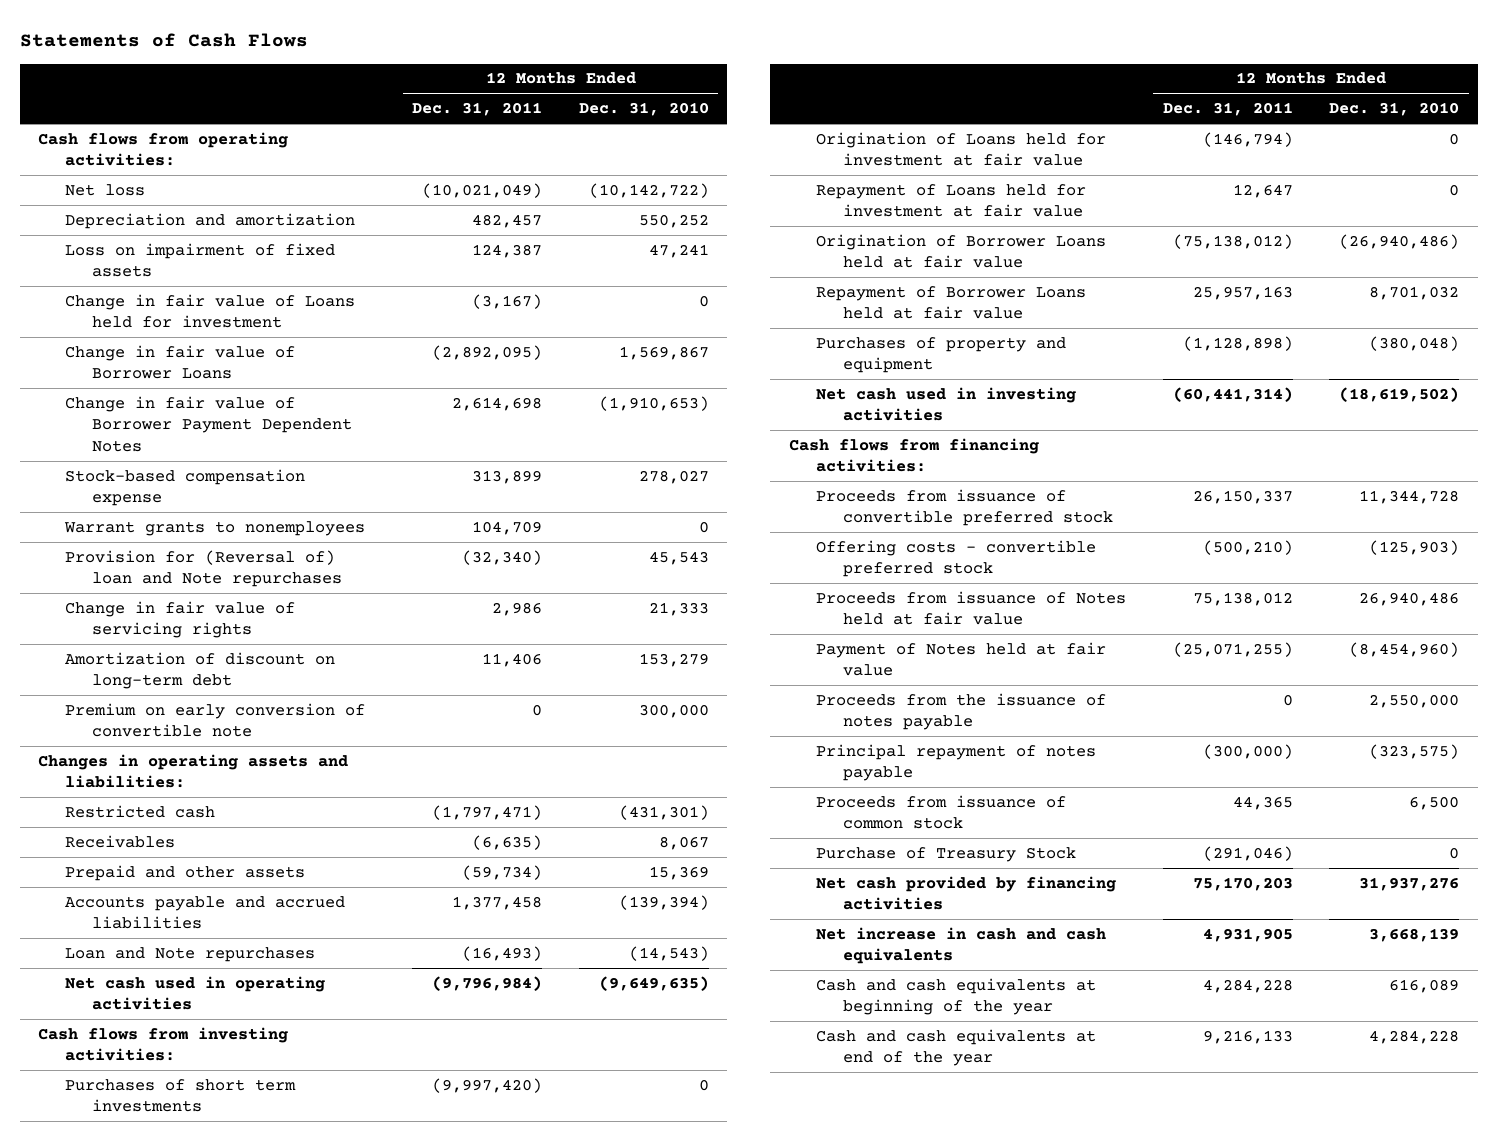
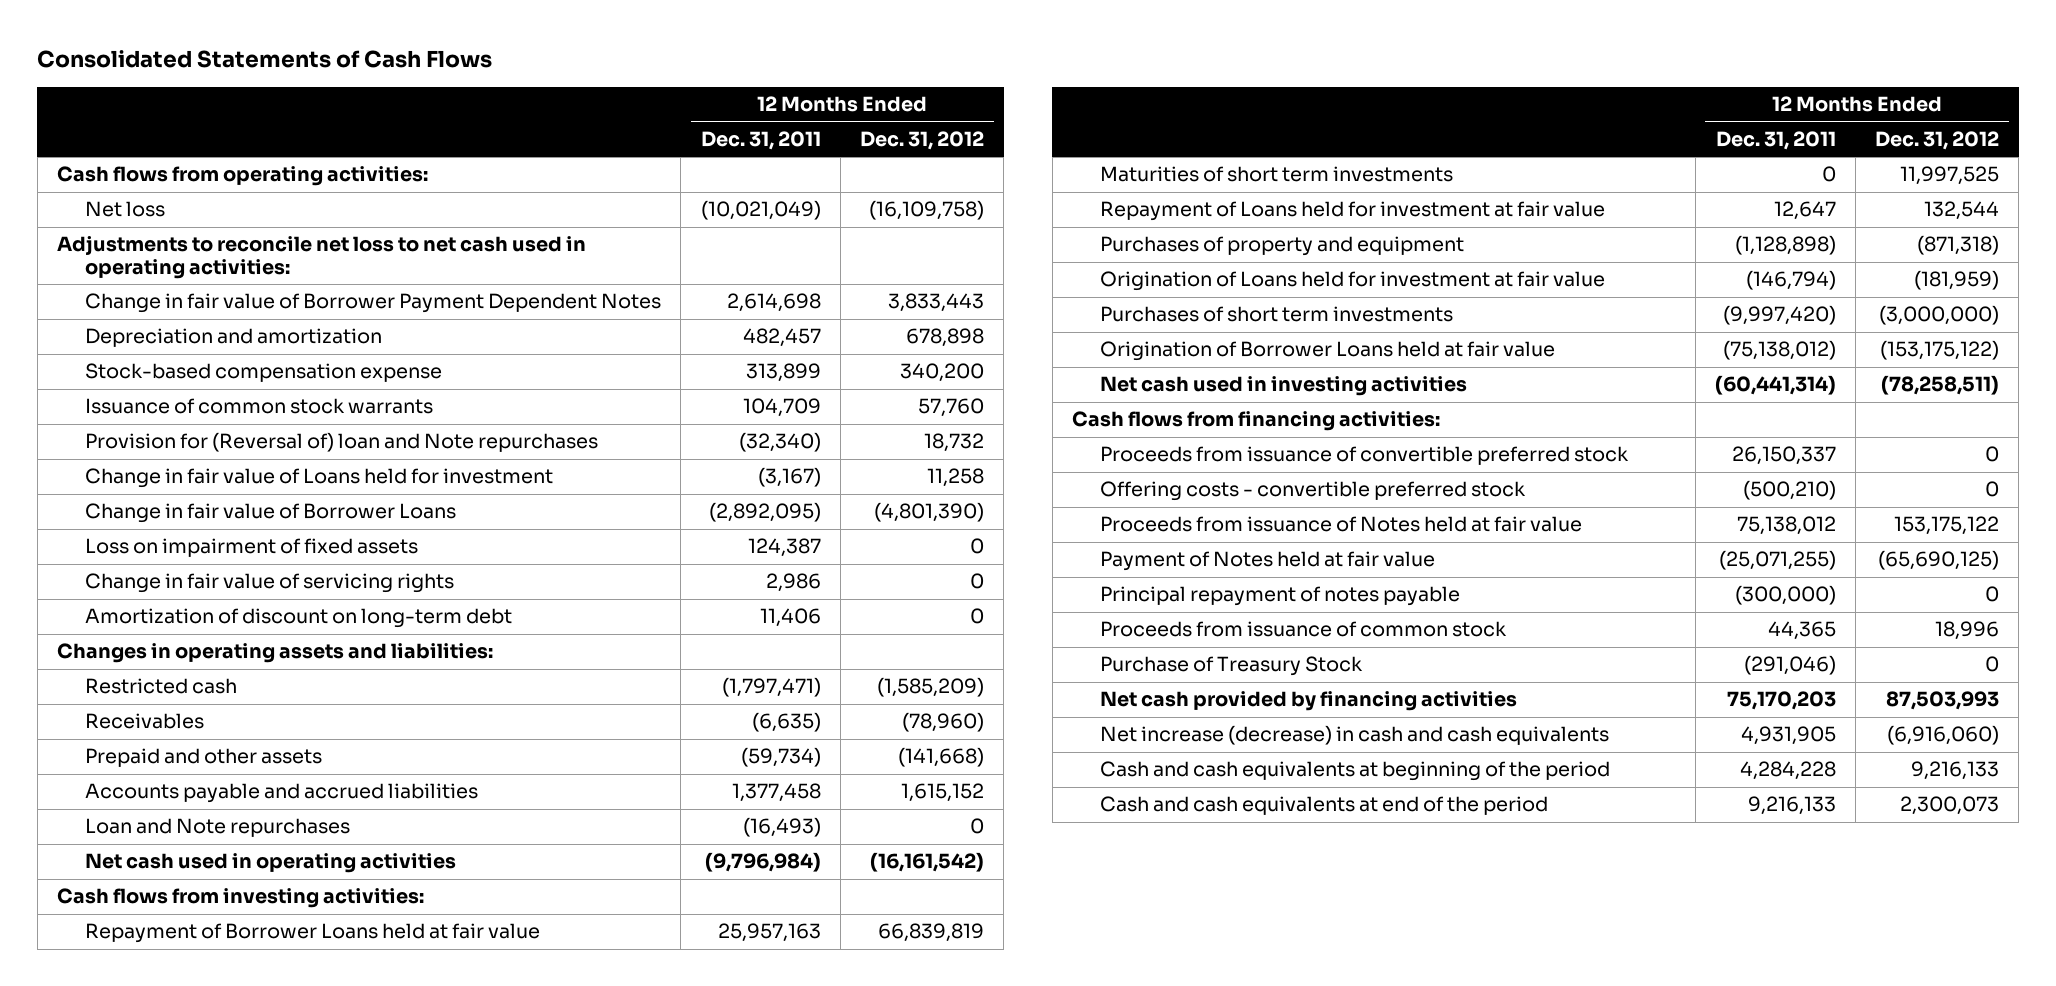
[19,33,308,48] Statements of Cash Flows -> [37,50,493,69] Consolidated Statements of Cash Flows
[579,102,710,117] Dec. 31, 2010 -> none
none -> [860,131,985,151] Dec. 31, 2012
none -> [56,235,586,279] Adjustments to reconcile net loss to net cash used in operating activities:
[65,212,356,229] Depreciation and amortization -> [85,328,383,348] Depreciation and amortization
[64,520,366,536] Warrant grants to nonemployees -> [85,398,434,415] Issuance of common stock warrants
[65,293,356,329] Change in fair value of Loans held for investment -> [85,468,554,489] Change in fair value of Loans held for investment
[65,344,296,380] Change in fair value of Borrower Loans -> [85,503,457,524] Change in fair value of Borrower Loans
[65,242,336,278] Loss on impairment of fixed assets -> [85,538,419,558] Loss on impairment of fixed assets
[65,702,366,738] Premium on early conversion of convertible note -> none
none -> [1100,166,1454,183] Maturities of short term investments
[815,183,1086,218] Repayment of Loans held for investment at fair value -> [1100,201,1606,222] Repayment of Loans held for investment at fair value
[815,131,1106,167] Origination of Loans held for investment at fair value -> [1100,271,1606,292] Origination of Loans held for investment at fair value
[65,1078,297,1113] Purchases of short term investments -> [1100,306,1454,323] Purchases of short term investments
[815,233,1106,269] Origination of Borrower Loans held at fair value -> [1100,341,1556,362] Origination of Borrower Loans held at fair value
[815,692,1106,731] Proceeds from the issuance of notes payable -> none
[815,926,1106,965] Net increase in cash and cash equivalents -> [1100,725,1610,746] Net increase (decrease) in cash and cash equivalents
[815,977,1096,1016] Cash and cash equivalents at beginning of the year -> [1100,761,1611,782] Cash and cash equivalents at beginning of the period
[815,1028,1096,1067] Cash and cash equivalents at end of the year -> [1100,796,1549,816] Cash and cash equivalents at end of the period

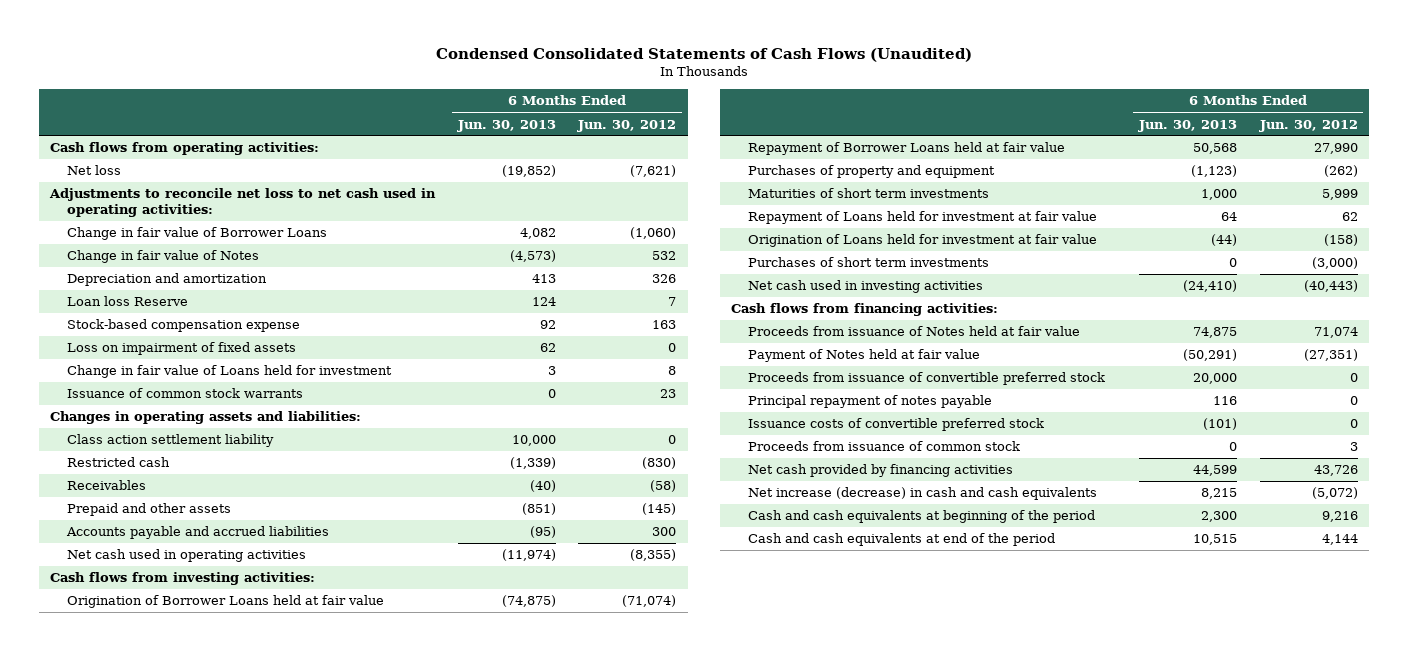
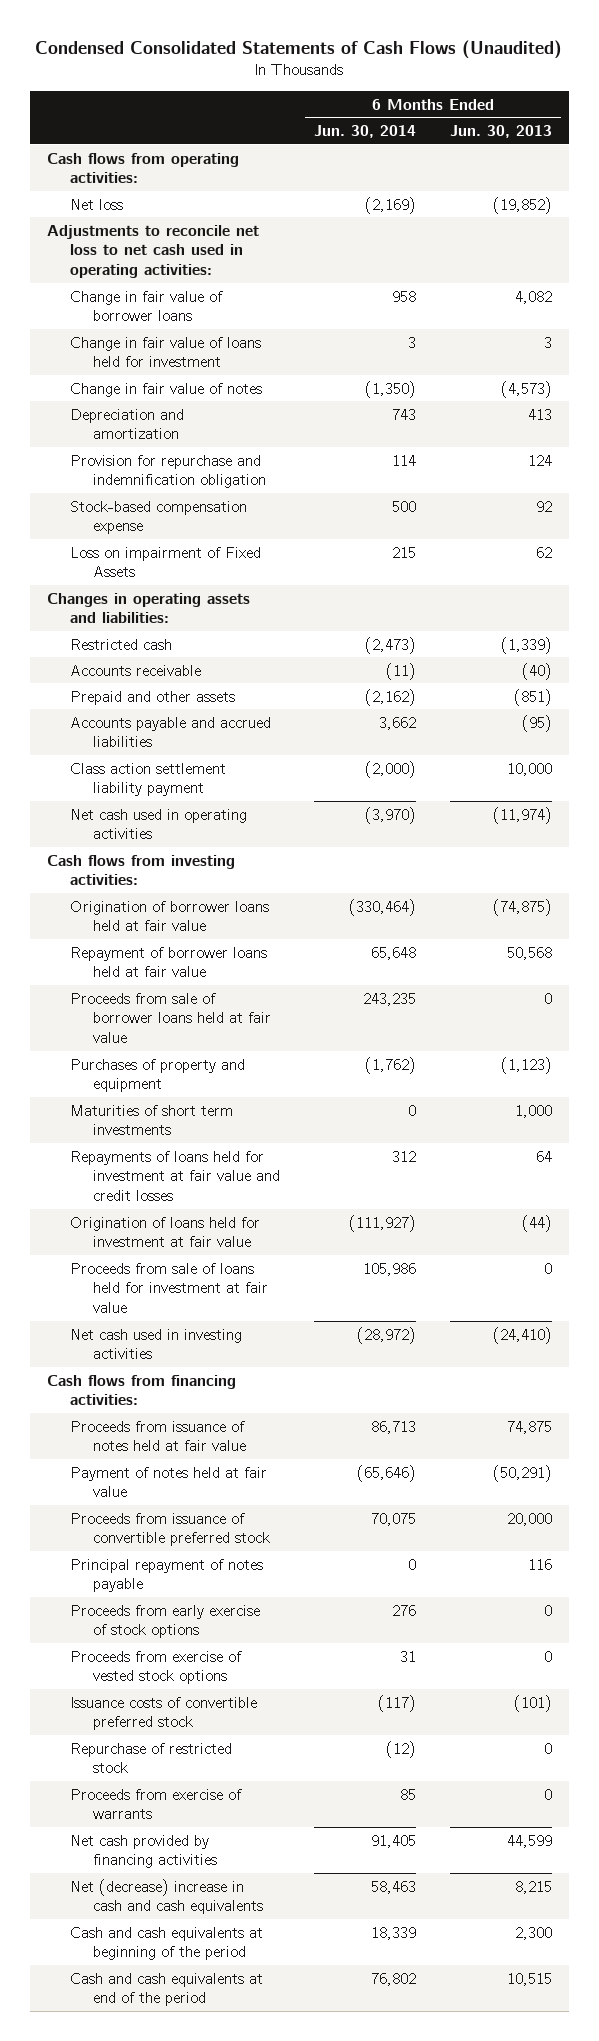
[577,119,677,132] Jun. 30, 2012 -> none
none -> [313,125,416,139] Jun. 30, 2014
[66,227,327,241] Change in fair value of Borrower Loans -> [69,290,223,322] Change in fair value of borrower loans
none -> [69,336,261,368] Change in fair value of loans held for investment
[66,250,259,264] Change in fair value of Notes -> [69,382,262,397] Change in fair value of notes
[66,296,188,307] Loan loss Reserve -> [69,454,266,489] Provision for repurchase and indemnification obligation
[66,365,392,379] Change in fair value of Loans held for investment -> none
[66,388,303,399] Issuance of common stock warrants -> none
[66,342,296,356] Loss on impairment of fixed assets -> [69,546,261,578] Loss on impairment of Fixed Assets
[66,434,274,448] Class action settlement liability -> none
[66,480,146,491] Receivables -> [69,664,201,676] Accounts receivable
none -> [69,762,226,797] Class action settlement liability payment
[66,595,384,609] Origination of Borrower Loans held at fair value -> [69,900,269,932] Origination of borrower loans held at fair value
[748,142,1066,156] Repayment of Borrower Loans held at fair value -> [69,946,267,978] Repayment of borrower loans held at fair value
none -> [69,992,271,1044] Proceeds from sale of borrower loans held at fair value
[748,257,990,268] Purchases of short term investments -> none
[748,211,1098,225] Repayment of Loans held for investment at fair value -> [69,1150,280,1202] Repayments of loans held for investment at fair value and credit losses
[748,234,1098,248] Origination of Loans held for investment at fair value -> [69,1216,260,1248] Origination of loans held for investment at fair value
none -> [69,1262,268,1314] Proceeds from sale of loans held for investment at fair value
[748,326,1081,337] Proceeds from issuance of Notes held at fair value -> [69,1420,246,1452] Proceeds from issuance of notes held at fair value
[748,349,981,363] Payment of Notes held at fair value -> [69,1466,267,1498] Payment of notes held at fair value
none -> [69,1604,260,1639] Proceeds from early exercise of stock options
none -> [69,1650,242,1685] Proceeds from exercise of vested stock options
[748,441,1021,452] Proceeds from issuance of common stock -> none
none -> [69,1742,232,1774] Repurchase of restricted stock
none -> [69,1788,242,1820] Proceeds from exercise of warrants
[748,487,1098,501] Net increase (decrease) in cash and cash equivalents -> [69,1878,263,1915] Net (decrease) increase in cash and cash equivalents

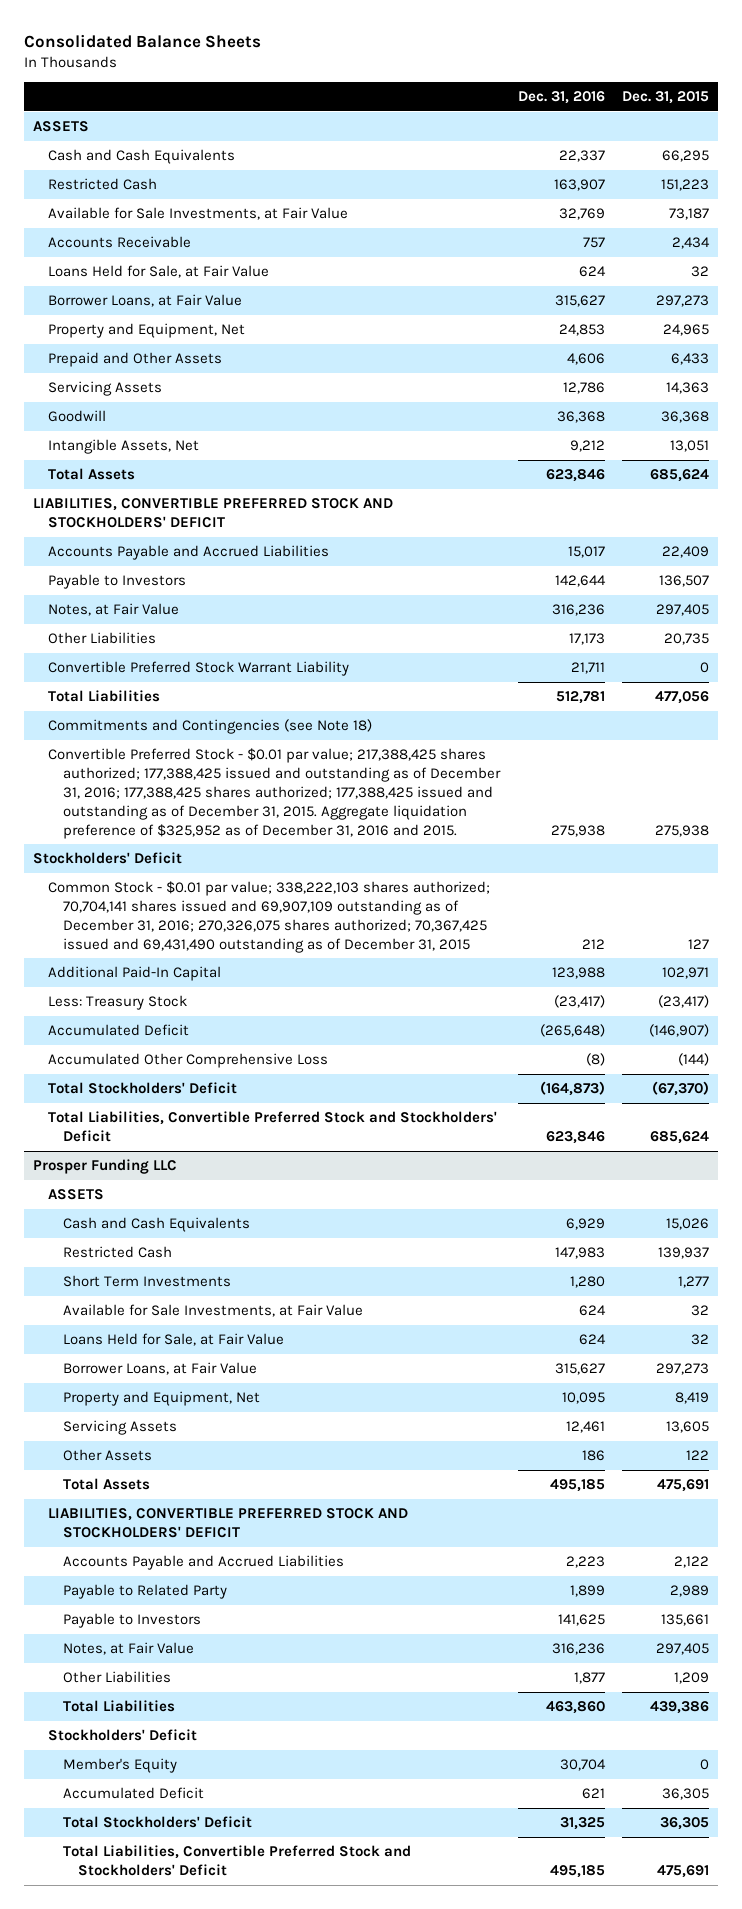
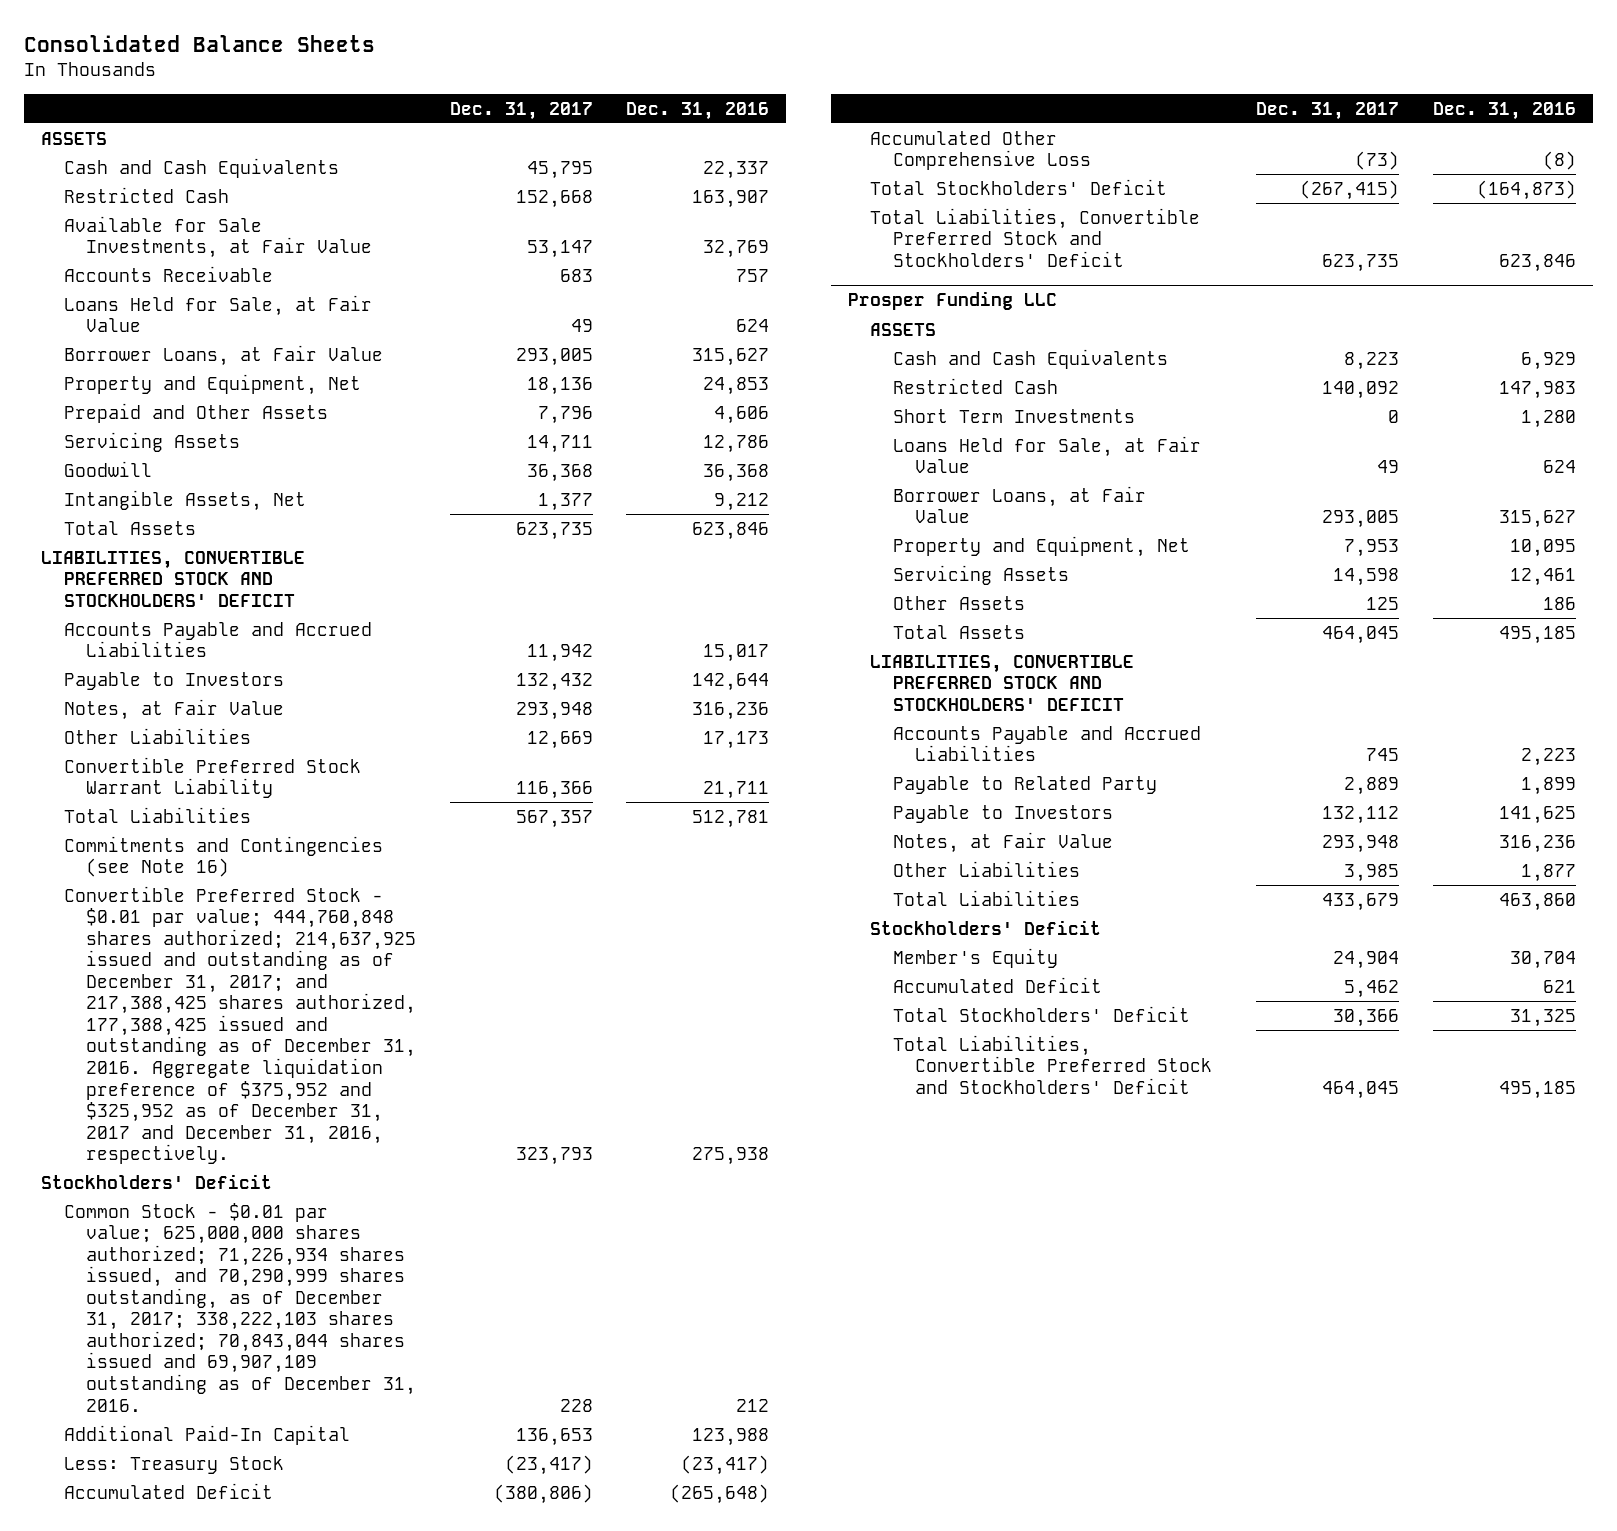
[622,91,710,105] Dec. 31, 2015 -> none
none -> [449,101,593,120] Dec. 31, 2017
[48,719,373,735] Commitments and Contingencies (see Note 18) -> [63,835,383,878] Commitments and Contingencies (see Note 16)
[48,748,502,839] Convertible Preferred Stock - $0.01 par value; 217,388,425 shares authorized; 177,388,425 issued and outstanding as of December 31, 2016; 177,388,425 shares authorized; 177,388,425 issued and outstanding as of December 31, 2015. Aggregate liquidation preference of $325,952 as of December 31, 2016 and 2015. -> [63,885,417,1165] Convertible Preferred Stock - $0.01 par value; 444,760,848 shares authorized; 214,637,925 issued and outstanding as of December 31, 2017; and 217,388,425 shares authorized, 177,388,425 issued and outstanding as of December 31, 2016. Aggregate liquidation preference of $375,952 and $325,952 as of December 31, 2017 and December 31, 2016, respectively.
[48,881,491,953] Common Stock - $0.01 par value; 338,222,103 shares authorized; 70,704,141 shares issued and 69,907,109 outstanding as of December 31, 2016; 270,326,075 shares authorized; 70,367,425 issued and 69,431,490 outstanding as of December 31, 2015 -> [63,1202,417,1412] Common Stock - $0.01 par value; 625,000,000 shares authorized; 71,226,934 shares issued, and 70,290,999 shares outstanding, as of December 31, 2017; 338,222,103 shares authorized; 70,843,044 shares issued and 69,907,109 outstanding as of December 31, 2016.
[63,1304,364,1318] Available for Sale Investments, at Fair Value -> none

